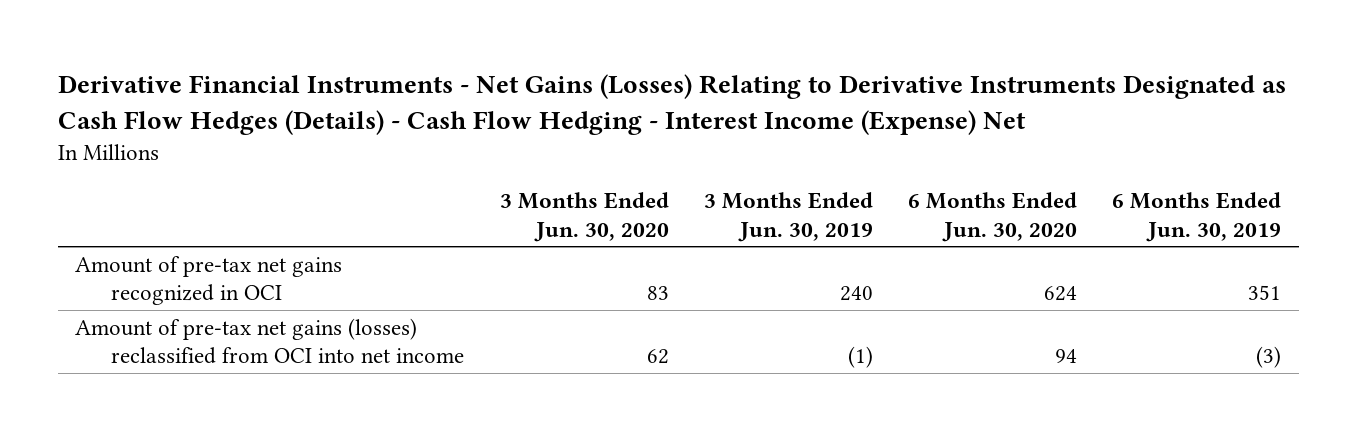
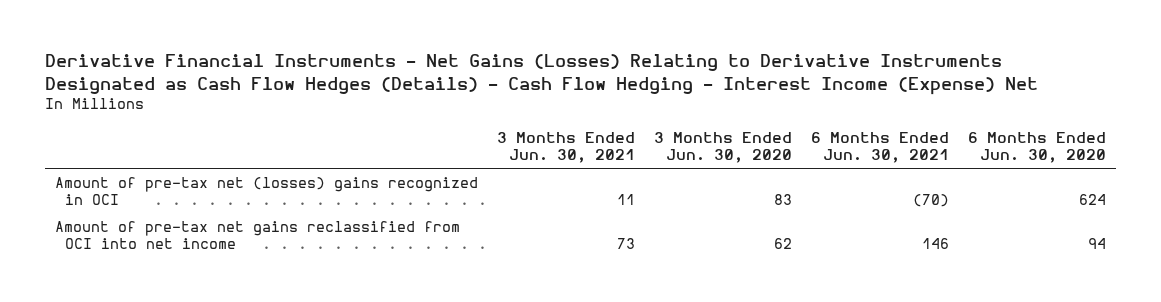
[703,191,873,242] 3 Months Ended Jun. 30, 2019 -> none
[1112,191,1282,242] 6 Months Ended Jun. 30, 2019 -> none
none -> [496,131,635,164] 3 Months Ended Jun. 30, 2021
none -> [811,131,950,164] 6 Months Ended Jun. 30, 2021
[75,255,343,306] Amount of pre-tax net gains recognized in OCI -> [54,177,478,206] Amount of pre-tax net (losses) gains recognized in OCI
[75,317,465,365] Amount of pre-tax net gains (losses) reclassified from OCI into net income -> [54,221,460,250] Amount of pre-tax net gains reclassified from OCI into net income

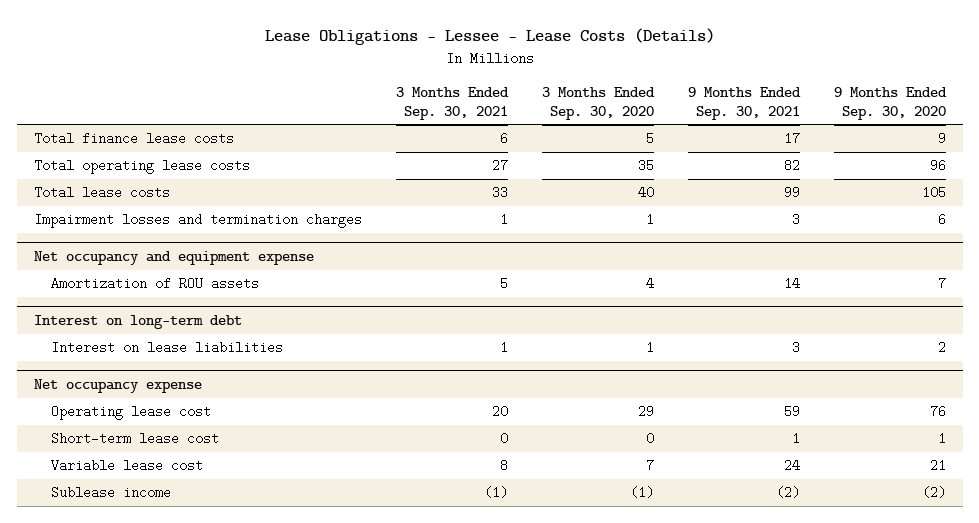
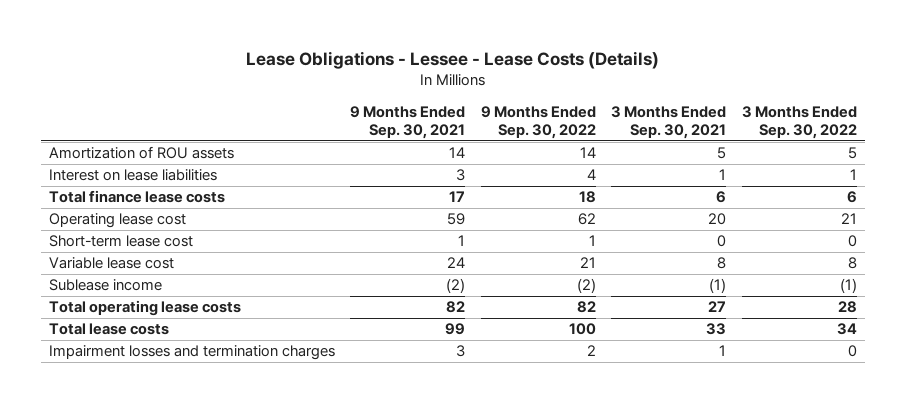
[541,86,655,120] 3 Months Ended Sep. 30, 2020 -> none
[833,86,947,120] 9 Months Ended Sep. 30, 2020 -> none
none -> [480,106,596,140] 9 Months Ended Sep. 30, 2022
none -> [741,106,857,140] 3 Months Ended Sep. 30, 2022
[33,250,314,265] Net occupancy and equipment expense -> none
[33,314,242,329] Interest on long-term debt -> none
[33,378,202,393] Net occupancy expense -> none
[33,132,234,146] Total finance lease costs -> [48,190,225,204] Total finance lease costs
[33,159,250,175] Total operating lease costs -> [48,300,241,317] Total operating lease costs
[33,186,170,200] Total lease costs -> [48,323,169,336] Total lease costs
[33,213,362,229] Impairment losses and termination charges -> [48,345,335,361] Impairment losses and termination charges

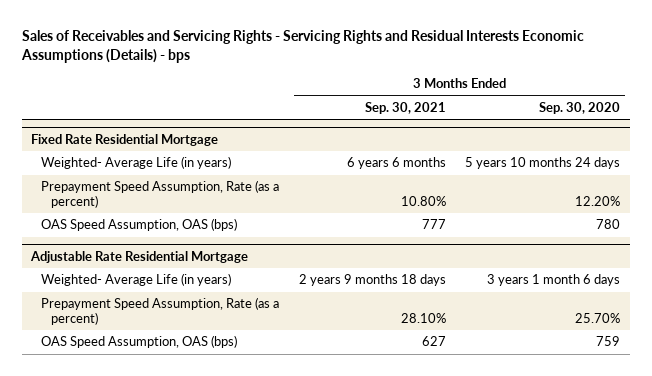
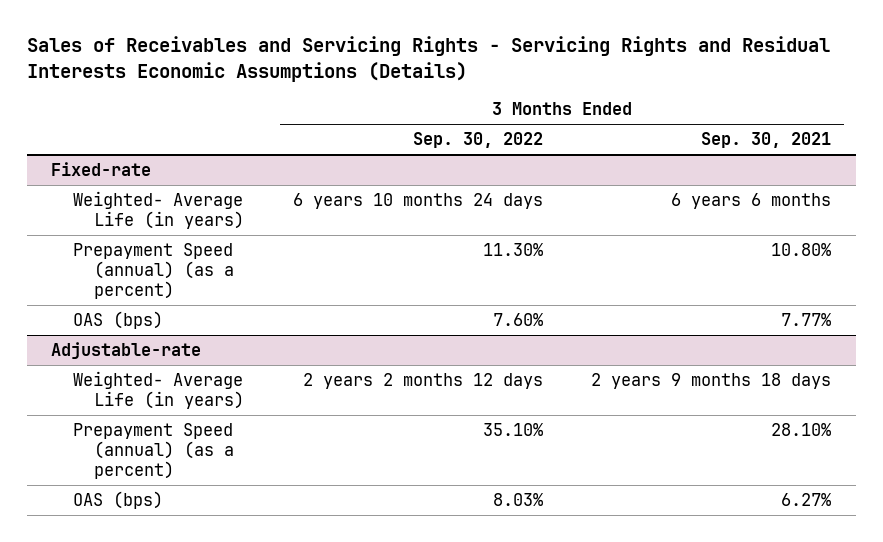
[20,29,584,63] Sales of Receivables and Servicing Rights - Servicing Rights and Residual Interests Economic Assumptions (Details) - bps -> [26,36,830,82] Sales of Receivables and Servicing Rights - Servicing Rights and Residual Interests Economic Assumptions (Details)
[539,101,621,114] Sep. 30, 2020 -> none
none -> [412,132,543,149] Sep. 30, 2022
[31,133,219,146] Fixed Rate Residential Mortgage -> [51,161,152,176] Fixed-rate
[41,180,280,208] Prepayment Speed Assumption, Rate (as a percent) -> [72,242,234,299] Prepayment Speed (annual) (as a percent)
[41,218,238,232] OAS Speed Assumption, OAS (bps) -> [72,310,163,329] OAS (bps)
[421,219,446,230] 777 -> [781,312,832,326] 7.77%
[30,250,249,263] Adjustable Rate Residential Mortgage -> [51,341,202,359] Adjustable-rate
[41,297,280,325] Prepayment Speed Assumption, Rate (as a percent) -> [72,422,234,479] Prepayment Speed (annual) (as a percent)
[41,335,238,349] OAS Speed Assumption, OAS (bps) -> [72,490,163,509] OAS (bps)
[421,336,446,347] 627 -> [781,492,832,506] 6.27%

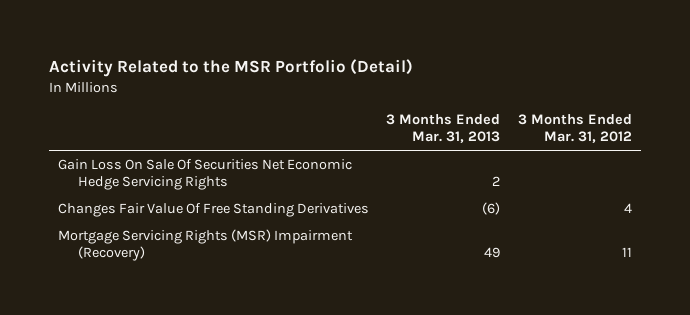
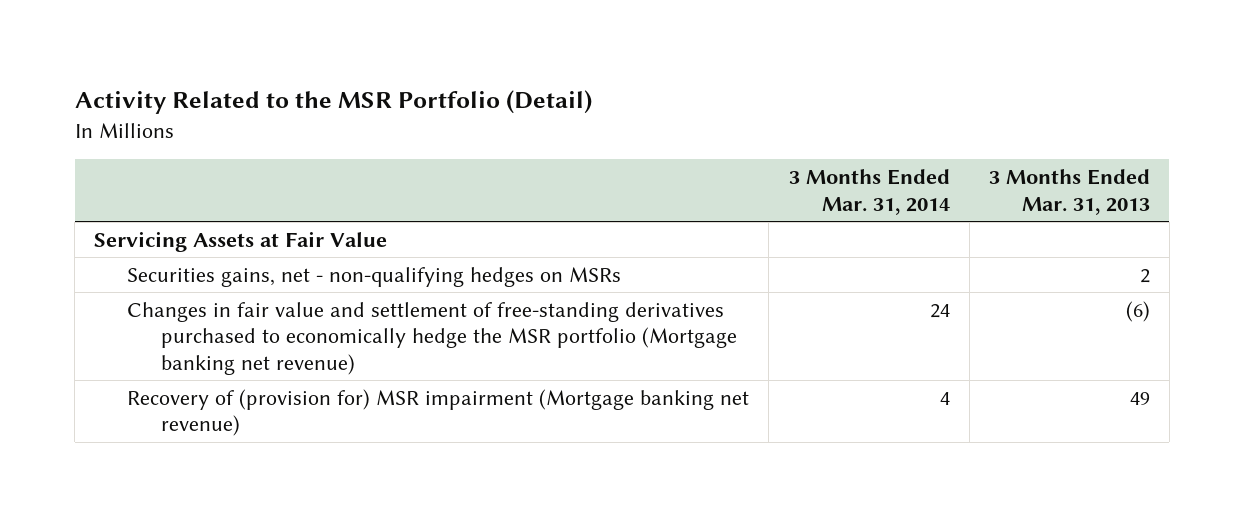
[517,114,632,144] 3 Months Ended Mar. 31, 2012 -> none
none -> [788,168,950,215] 3 Months Ended Mar. 31, 2014
none -> [94,230,388,252] Servicing Assets at Fair Value
[57,159,352,191] Gain Loss On Sale Of Securities Net Economic Hedge Servicing Rights -> [127,266,622,287] Securities gains, net - non-qualifying hedges on MSRs
[57,203,369,218] Changes Fair Value Of Free Standing Derivatives -> [127,301,737,376] Changes in fair value and settlement of free-standing derivatives purchased to economically hedge the MSR portfolio (Mortgage banking net revenue)
[57,229,353,262] Mortgage Servicing Rights (MSR) Impairment (Recovery) -> [127,388,750,437] Recovery of (provision for) MSR impairment (Mortgage banking net revenue)

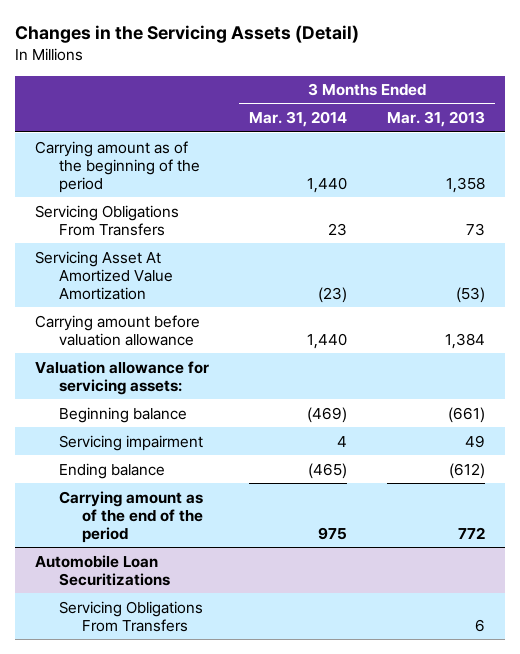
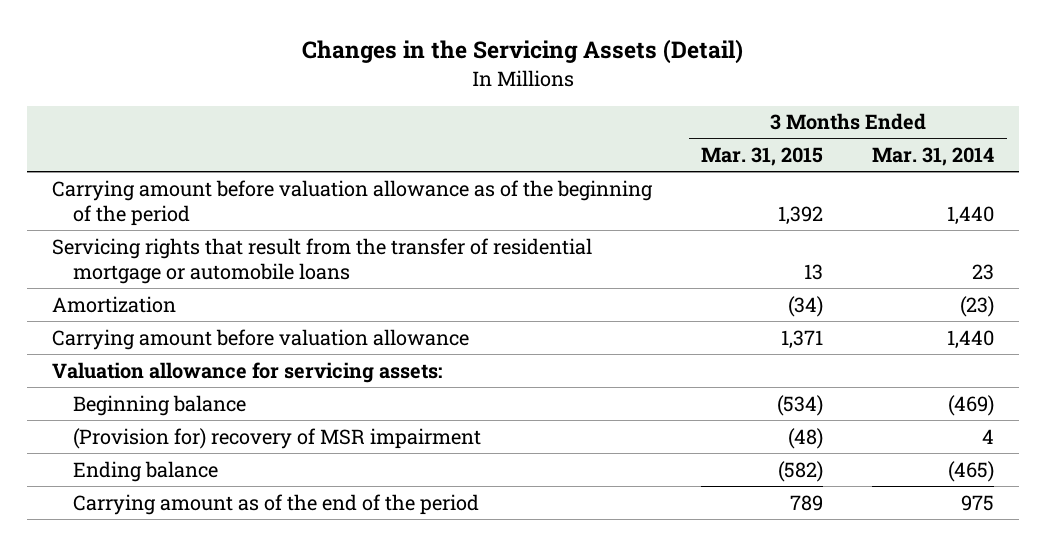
[387,111,486,128] Mar. 31, 2013 -> none
none -> [701,147,824,167] Mar. 31, 2015
[34,140,200,193] Carrying amount as of the beginning of the period -> [51,179,653,226] Carrying amount before valuation allowance as of the beginning of the period
[34,204,179,236] Servicing Obligations From Transfers -> [51,237,592,284] Servicing rights that result from the transfer of residential mortgage or automobile loans
[34,250,173,300] Servicing Asset At Amortized Value Amortization -> [51,295,176,313] Amortization
[58,434,203,451] Servicing impairment -> [72,427,481,449] (Provision for) recovery of MSR impairment
[34,554,170,586] Automobile Loan Securitizations -> none
[58,600,203,632] Servicing Obligations From Transfers -> none

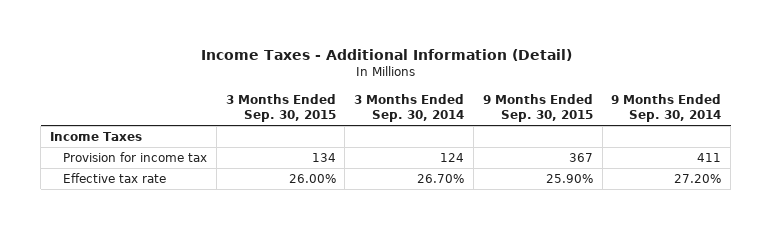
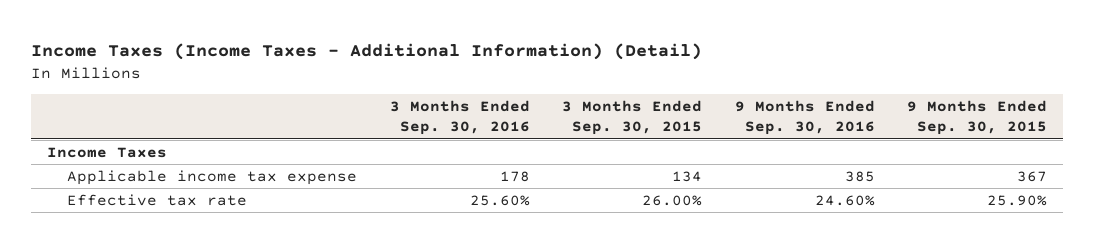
[200,48,572,61] Income Taxes - Additional Information (Detail) -> [30,43,702,61] Income Taxes (Income Taxes - Additional Information) (Detail)
[354,93,465,122] 3 Months Ended Sep. 30, 2014 -> none
[611,93,722,122] 9 Months Ended Sep. 30, 2014 -> none
none -> [389,100,530,136] 3 Months Ended Sep. 30, 2016
none -> [734,100,875,136] 9 Months Ended Sep. 30, 2016
[63,152,208,163] Provision for income tax -> [67,169,358,185] Applicable income tax expense

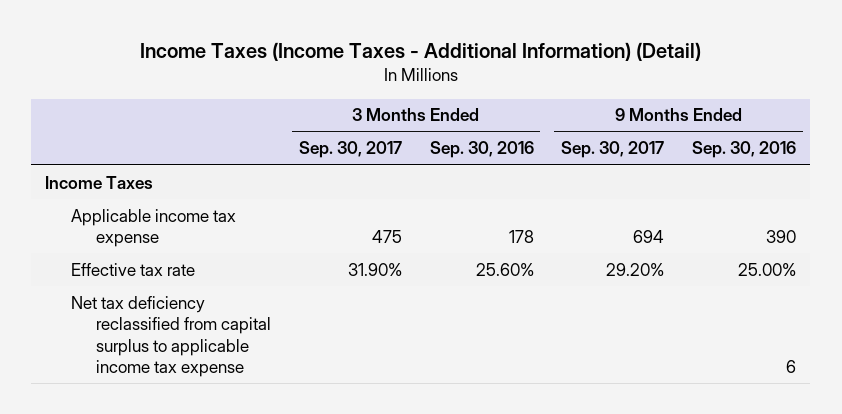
[562,100,703,136] 3 Months Ended Sep. 30, 2015 -> none
[907,100,1048,136] 9 Months Ended Sep. 30, 2015 -> none
none -> [298,141,402,159] Sep. 30, 2017
none -> [561,141,665,159] Sep. 30, 2017
[844,170,875,182] 385 -> [766,230,797,244] 390
[814,194,875,206] 24.60% -> [738,262,797,276] 25.00%
none -> [70,295,271,378] Net tax deficiency reclassified from capital surplus to applicable income tax expense

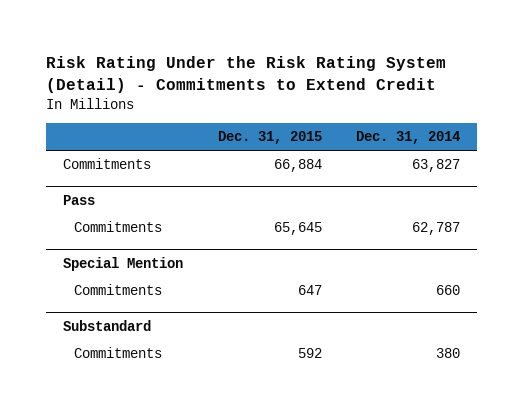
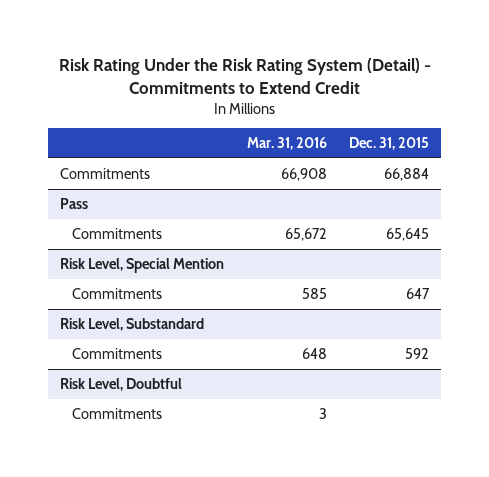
[355,131,460,145] Dec. 31, 2014 -> none
none -> [246,137,327,151] Mar. 31, 2016
[63,257,184,272] Special Mention -> [59,257,224,273] Risk Level, Special Mention
[63,320,152,332] Substandard -> [59,317,204,331] Risk Level, Substandard
none -> [59,377,182,391] Risk Level, Doubtful
none -> [71,407,162,419] Commitments

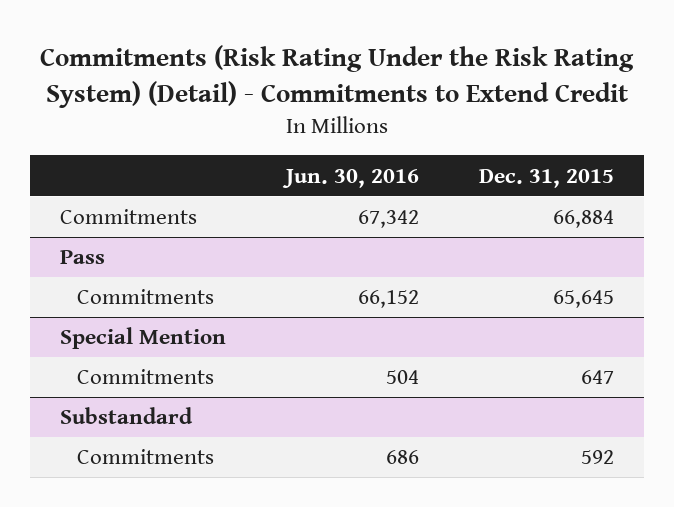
[58,58,431,94] Risk Rating Under the Risk Rating System (Detail) - Commitments to Extend Credit -> [40,44,635,108] Commitments (Risk Rating Under the Risk Rating System) (Detail) - Commitments to Extend Credit
[246,137,327,151] Mar. 31, 2016 -> none
none -> [282,168,420,188] Jun. 30, 2016
[59,257,224,273] Risk Level, Special Mention -> [60,327,227,350] Special Mention
[59,317,204,331] Risk Level, Substandard -> [60,407,194,425] Substandard
[59,377,182,391] Risk Level, Doubtful -> none
[71,407,162,419] Commitments -> none

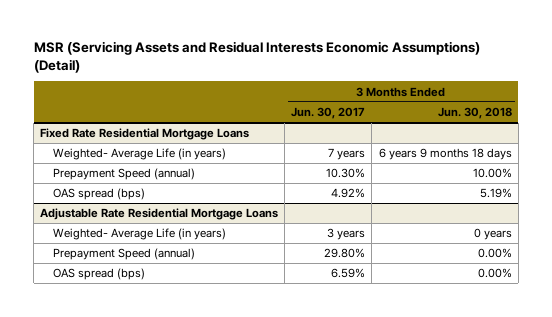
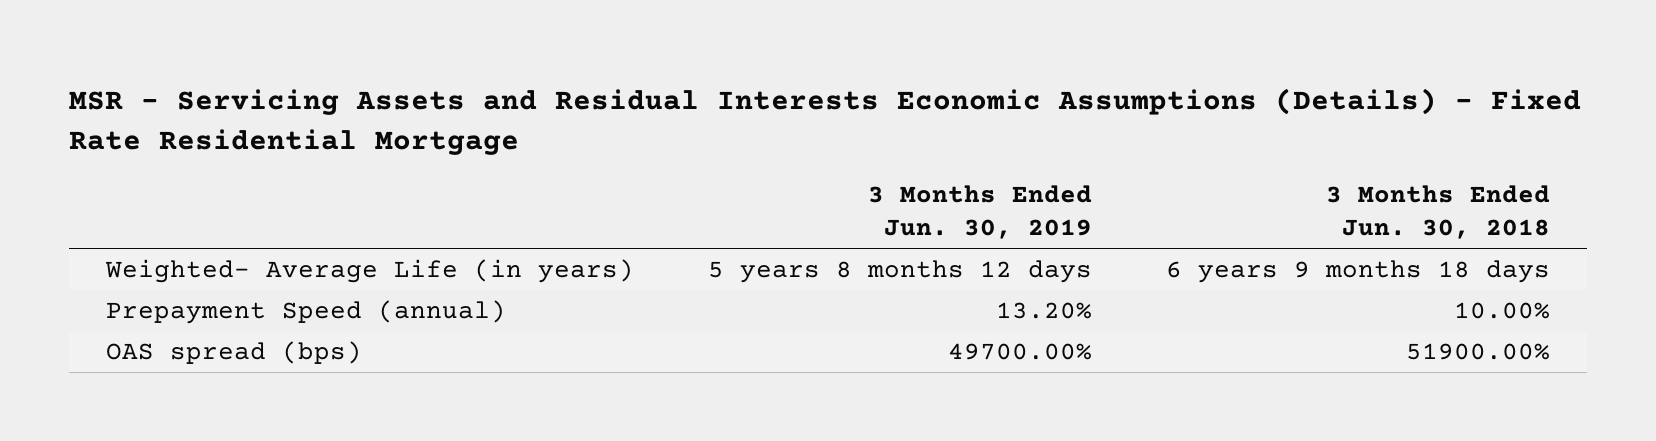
[33,40,480,73] MSR (Servicing Assets and Residual Interests Economic Assumptions) (Detail) -> [68,87,1581,155] MSR - Servicing Assets and Residual Interests Economic Assumptions (Details) - Fixed Rate Residential Mortgage
[291,106,366,119] Jun. 30, 2017 -> none
none -> [867,185,1092,240] 3 Months Ended Jun. 30, 2019
[40,128,250,141] Fixed Rate Residential Mortgage Loans -> none
[40,208,279,221] Adjustable Rate Residential Mortgage Loans -> none
[52,228,226,241] Weighted- Average Life (in years) -> none
[52,248,195,261] Prepayment Speed (annual) -> none
[52,268,145,281] OAS spread (bps) -> none
[479,188,512,199] 5.19% -> [1406,342,1551,360] 51900.00%

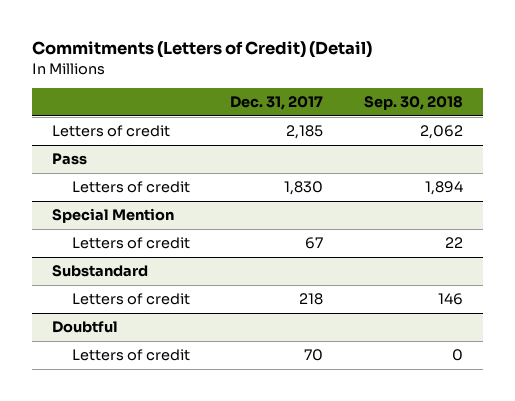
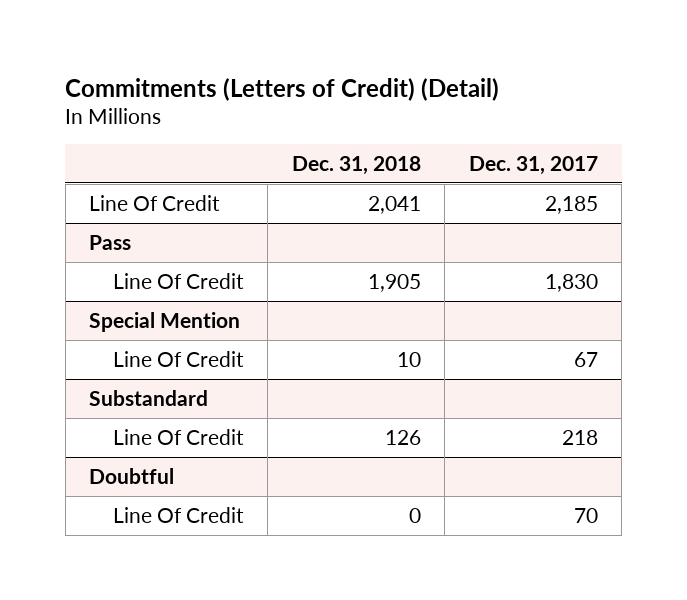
[363,96,463,111] Sep. 30, 2018 -> none
none -> [291,155,421,175] Dec. 31, 2018
[51,125,170,138] Letters of credit -> [89,194,221,211] Line Of Credit
[71,181,190,194] Letters of credit -> [112,272,244,289] Line Of Credit
[71,237,190,250] Letters of credit -> [112,350,244,367] Line Of Credit
[71,293,190,306] Letters of credit -> [112,428,244,445] Line Of Credit
[71,349,190,362] Letters of credit -> [112,506,244,523] Line Of Credit

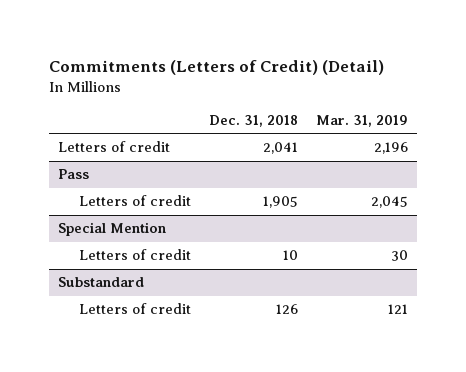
[468,155,598,175] Dec. 31, 2017 -> none
none -> [315,114,408,127] Mar. 31, 2019
[89,194,221,211] Line Of Credit -> [58,141,171,153] Letters of credit
[112,272,244,289] Line Of Credit -> [78,195,191,207] Letters of credit
[112,350,244,367] Line Of Credit -> [78,249,191,261] Letters of credit
[89,467,175,484] Doubtful -> none
[112,506,244,523] Line Of Credit -> none
[112,428,244,445] Line Of Credit -> [78,303,191,315] Letters of credit

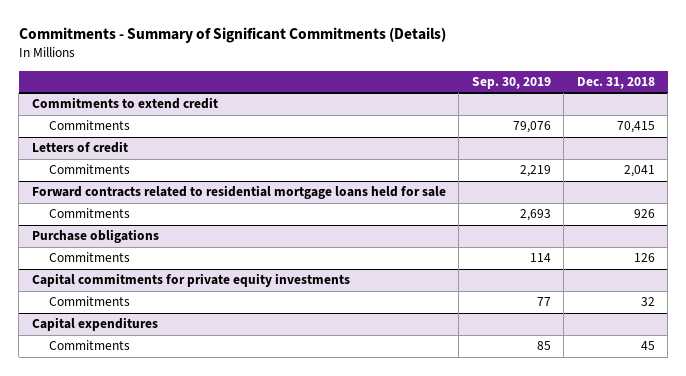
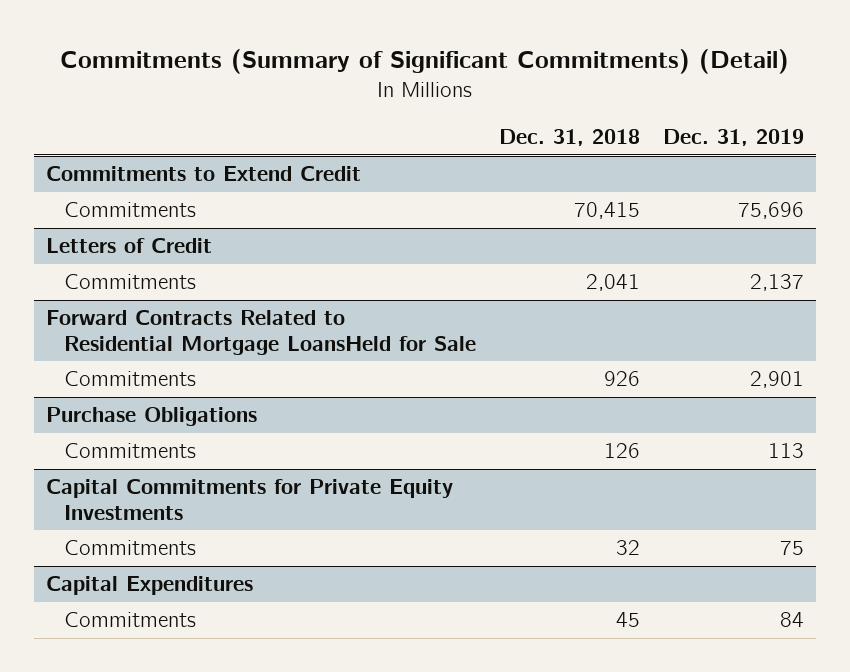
[18,27,446,44] Commitments - Summary of Significant Commitments (Details) -> [60,49,790,75] Commitments (Summary of Significant Commitments) (Detail)
[471,76,551,89] Sep. 30, 2019 -> none
none -> [663,129,805,147] Dec. 31, 2019
[31,97,218,110] Commitments to extend credit -> [45,166,361,182] Commitments to Extend Credit
[31,141,128,154] Letters of credit -> [45,238,212,254] Letters of Credit
[31,185,446,200] Forward contracts related to residential mortgage loans held for sale -> [45,310,477,355] Forward Contracts Related to Residential Mortgage LoansHeld for Sale
[31,229,159,244] Purchase obligations -> [45,407,257,427] Purchase Obligations
[31,273,350,288] Capital commitments for private equity investments -> [45,479,453,520] Capital Commitments for Private Equity Investments
[31,317,158,332] Capital expenditures -> [45,576,253,596] Capital Expenditures

